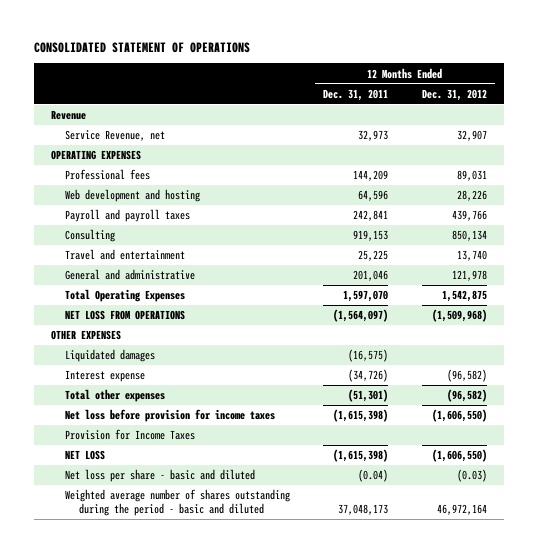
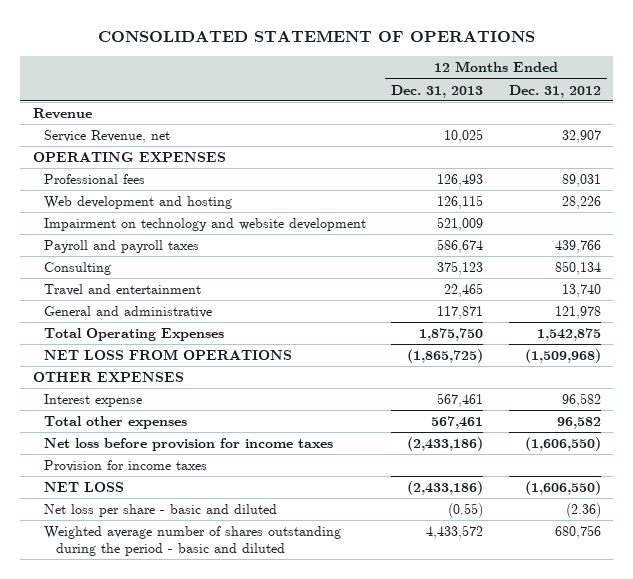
[323,88,389,101] Dec. 31, 2011 -> none
none -> [391,84,484,98] Dec. 31, 2013
none -> [44,218,367,232] Impairment on technology and website development
[64,349,155,363] Liquidated damages -> none
[447,369,488,383] (96,582) -> [561,393,601,408] 96,582
[447,389,488,403] (96,582) -> [556,417,601,430] 96,582
[64,429,195,441] Provision for Income Taxes -> [44,460,208,473] Provision for income taxes
[457,469,488,483] (0.03) -> [565,503,601,519] (2.36)
[437,503,488,515] 46,972,164 -> [554,525,601,540] 680,756

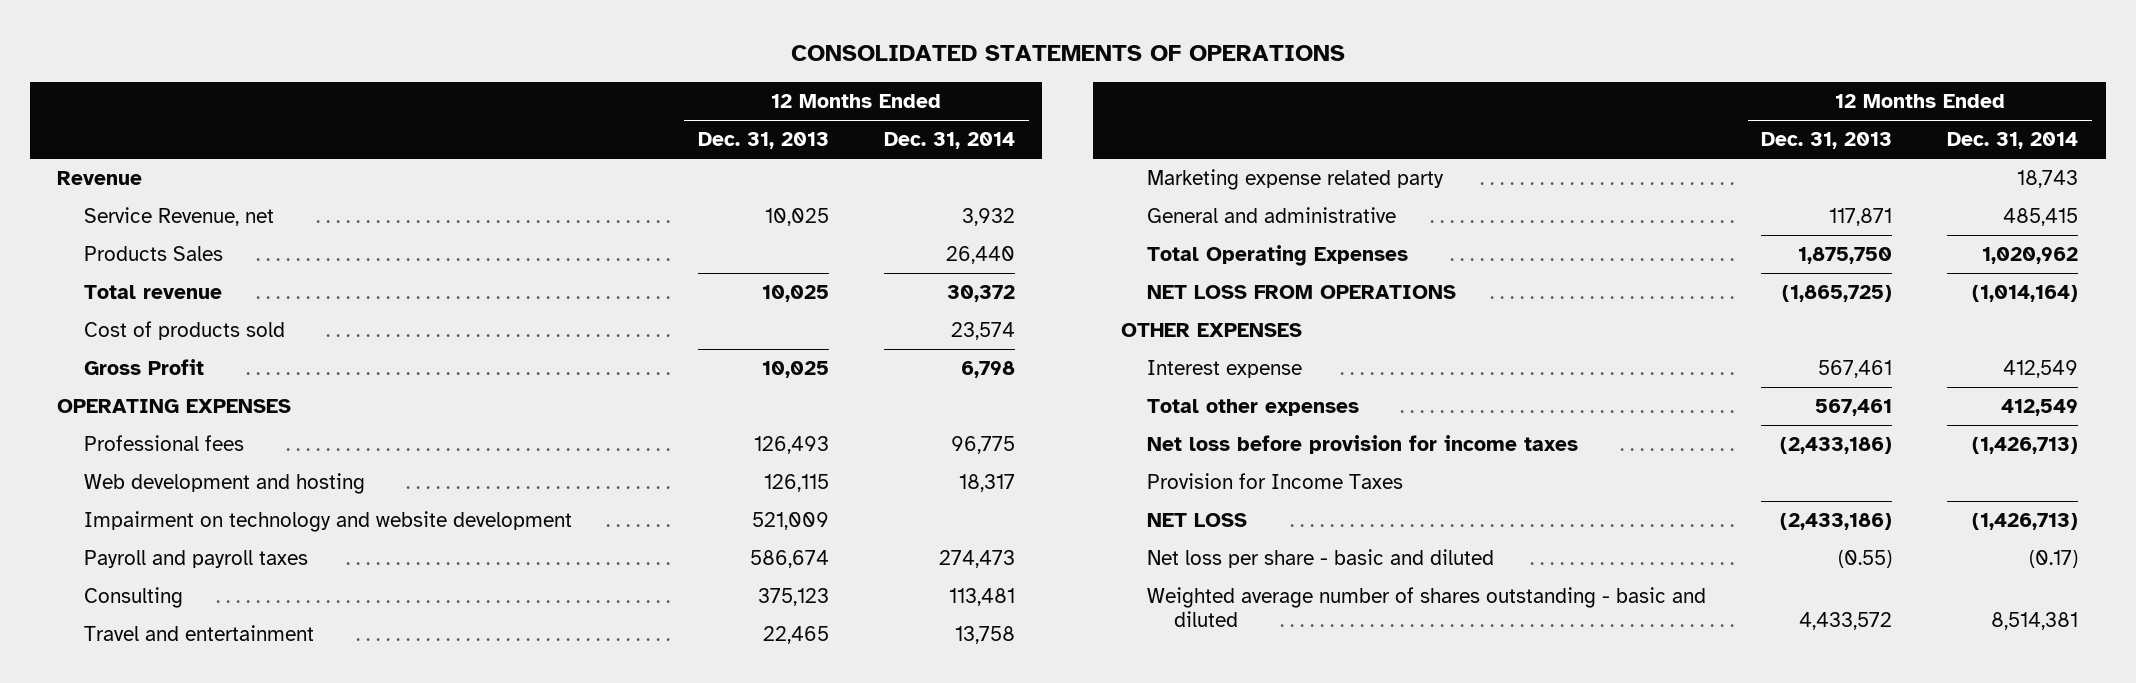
[97,29,535,42] CONSOLIDATED STATEMENT OF OPERATIONS -> [790,45,1345,62] CONSOLIDATED STATEMENTS OF OPERATIONS
[508,84,601,98] Dec. 31, 2012 -> none
none -> [883,132,1015,150] Dec. 31, 2014
none -> [83,246,223,262] Products Sales
none -> [83,285,222,300] Total revenue
none -> [83,321,285,341] Cost of products sold
none -> [83,359,204,376] Gross Profit
none -> [1147,169,1445,191] Marketing expense related party
[44,460,208,473] Provision for income taxes -> [1147,473,1404,490] Provision for Income Taxes
[44,526,342,556] Weighted average number of shares outstanding during the period - basic and diluted -> [1147,587,1707,627] Weighted average number of shares outstanding - basic and diluted

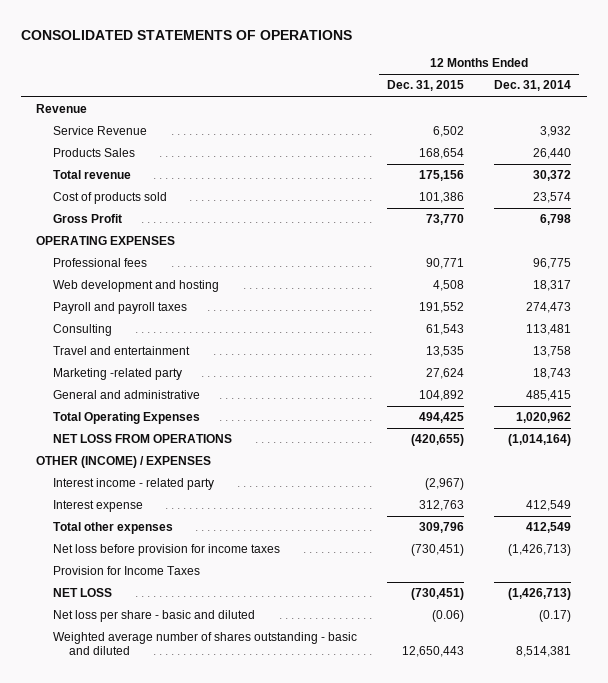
[697,132,829,150] Dec. 31, 2013 -> none
none -> [387,80,465,92] Dec. 31, 2015
[83,207,274,227] Service Revenue, net -> [52,126,147,136] Service Revenue
[83,511,572,533] Impairment on technology and website development -> none
[1147,169,1445,191] Marketing expense related party -> [52,368,182,381] Marketing -related party
[1120,323,1302,338] OTHER EXPENSES -> [36,456,212,469] OTHER (INCOME) / EXPENSES
none -> [52,478,214,491] Interest income - related party

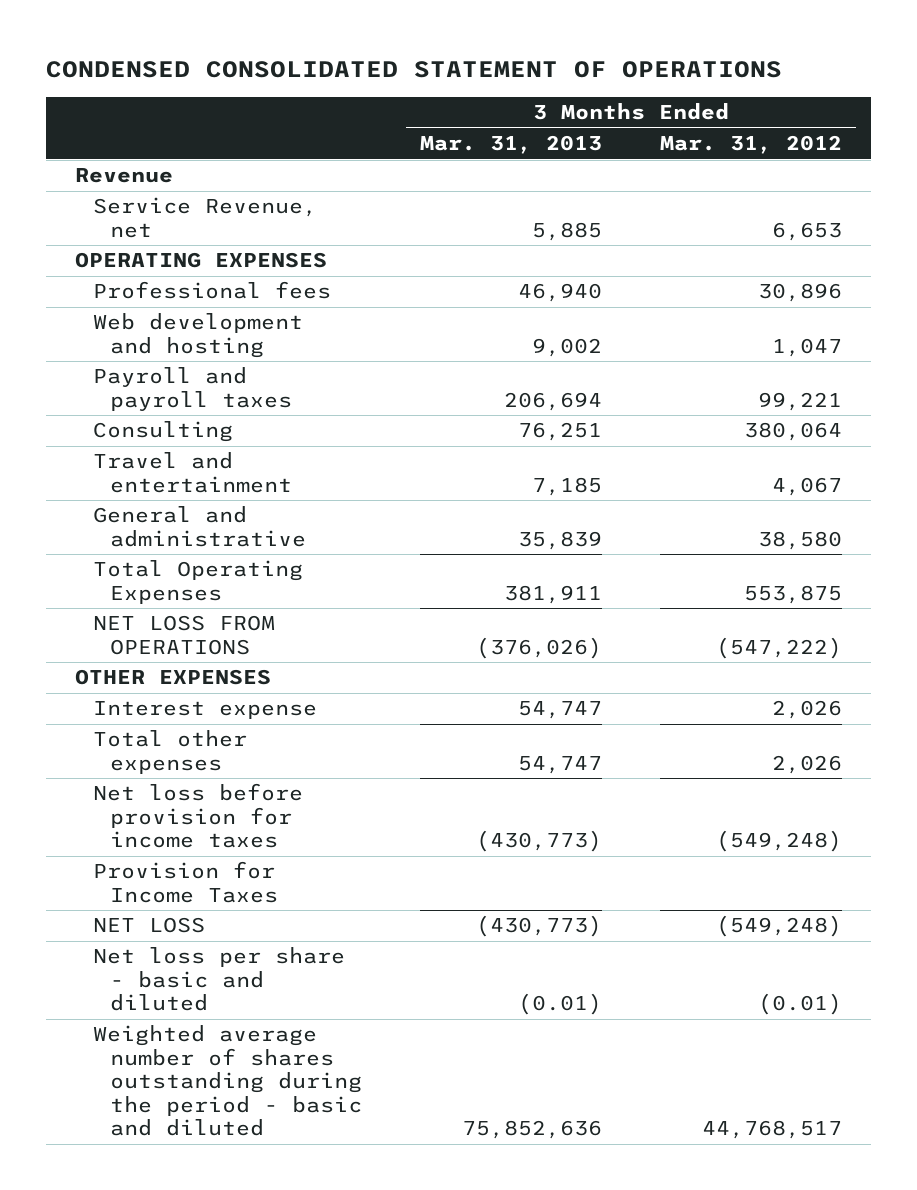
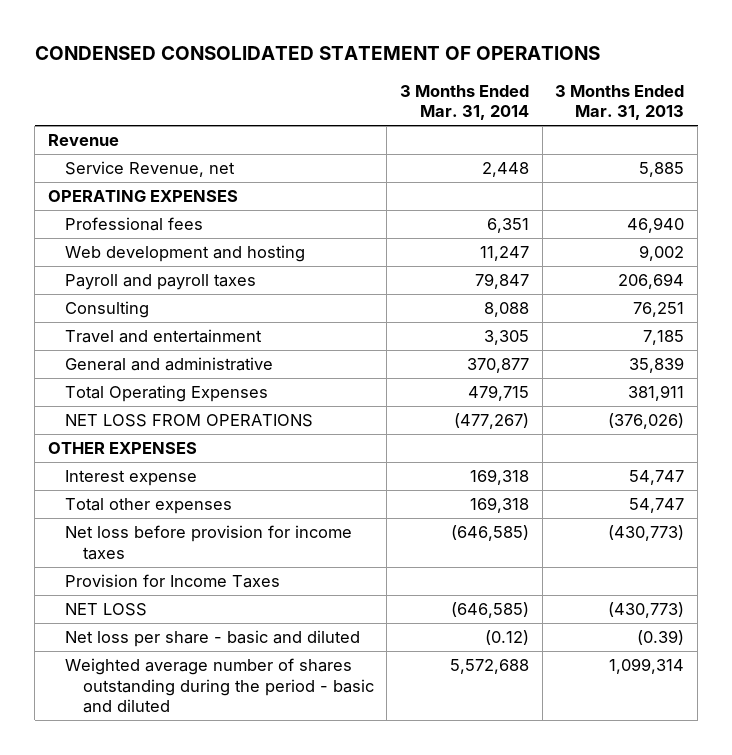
[660,134,843,154] Mar. 31, 2012 -> none
none -> [400,84,530,121] 3 Months Ended Mar. 31, 2014
[518,993,603,1016] (0.01) -> [637,629,685,645] (0.39)
[462,1120,603,1140] 75,852,636 -> [609,657,685,674] 1,099,314

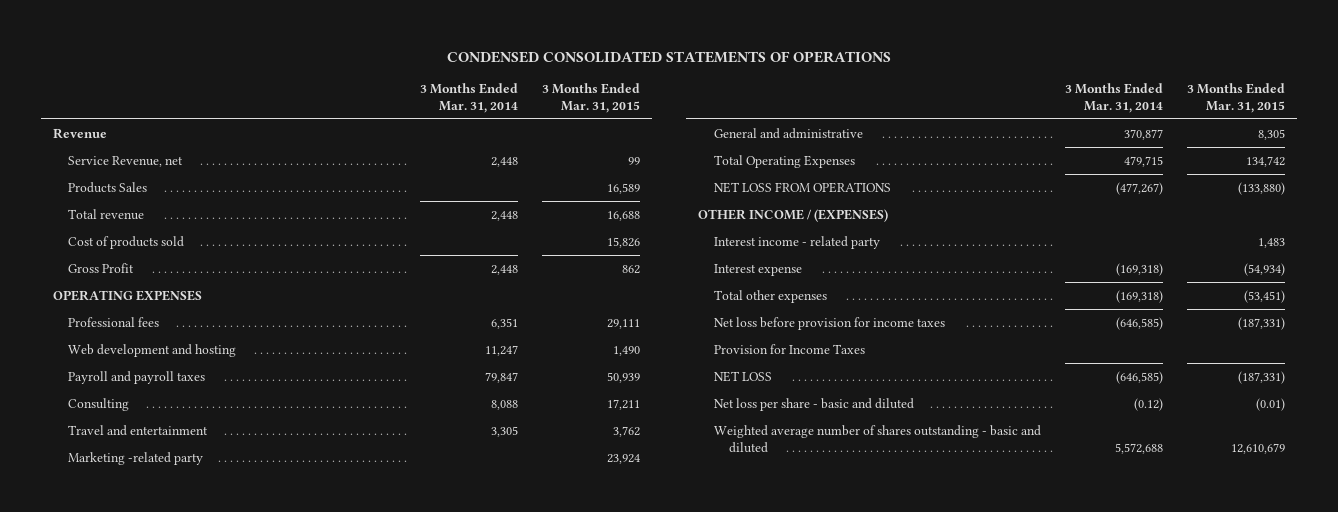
[34,46,600,61] CONDENSED CONSOLIDATED STATEMENT OF OPERATIONS -> [447,50,892,63] CONDENSED CONSOLIDATED STATEMENTS OF OPERATIONS
[555,84,685,121] 3 Months Ended Mar. 31, 2013 -> none
none -> [541,82,640,114] 3 Months Ended Mar. 31, 2015
none -> [68,181,148,193] Products Sales
none -> [68,208,145,220] Total revenue
none -> [68,235,185,249] Cost of products sold
none -> [68,262,135,273] Gross Profit
none -> [68,451,204,465] Marketing -related party
[47,441,197,454] OTHER EXPENSES -> [698,208,889,222] OTHER INCOME / (EXPENSES)
none -> [713,235,880,249] Interest income - related party
[470,468,530,485] 169,318 -> [1115,262,1163,276] (169,318)
[470,496,530,513] 169,318 -> [1115,289,1163,303] (169,318)
[65,657,374,714] Weighted average number of shares outstanding during the period - basic and diluted -> [713,424,1041,454] Weighted average number of shares outstanding - basic and diluted

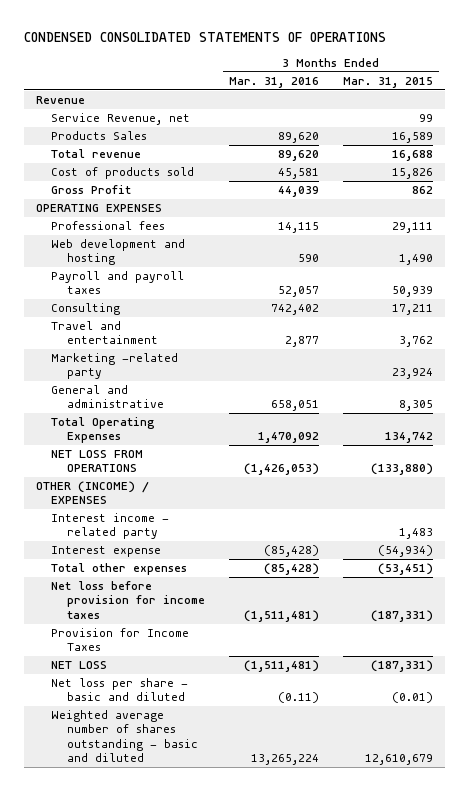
[419,82,518,114] 3 Months Ended Mar. 31, 2014 -> none
none -> [228,76,319,88] Mar. 31, 2016
[698,208,889,222] OTHER INCOME / (EXPENSES) -> [35,480,149,505] OTHER (INCOME) / EXPENSES

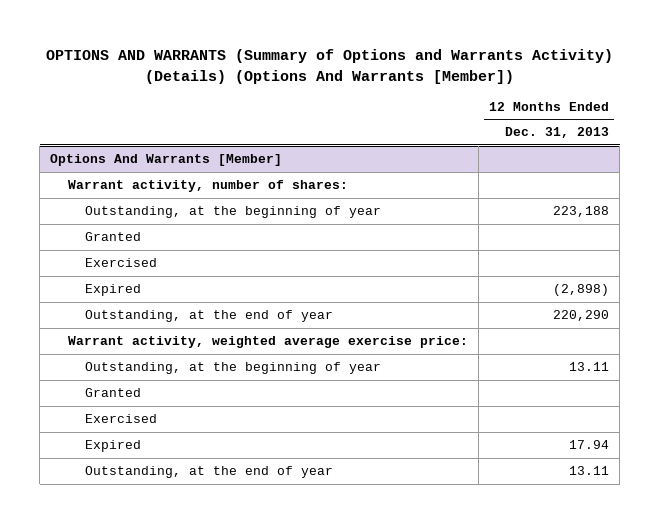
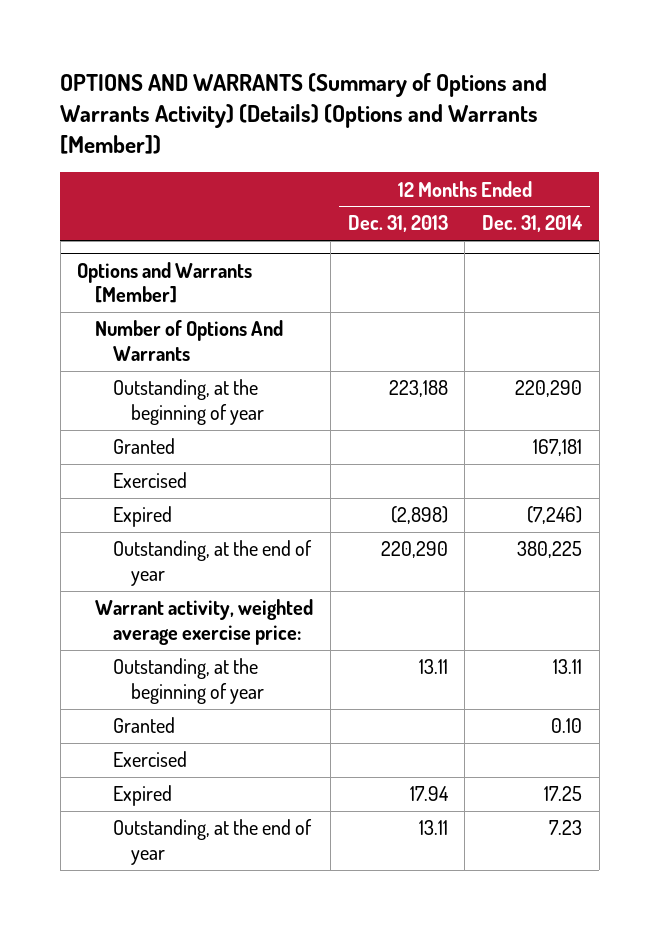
[45,49,613,84] OPTIONS AND WARRANTS (Summary of Options and Warrants Activity) (Details) (Options And Warrants [Member]) -> [60,73,548,154] OPTIONS AND WARRANTS (Summary of Options and Warrants Activity) (Details) (Options and Warrants [Member])
none -> [481,215,583,233] Dec. 31, 2014
[50,154,283,167] Options And Warrants [Member] -> [77,261,253,304] Options and Warrants [Member]
[67,180,348,193] Warrant activity, number of shares: -> [95,320,284,361] Number of Options And Warrants

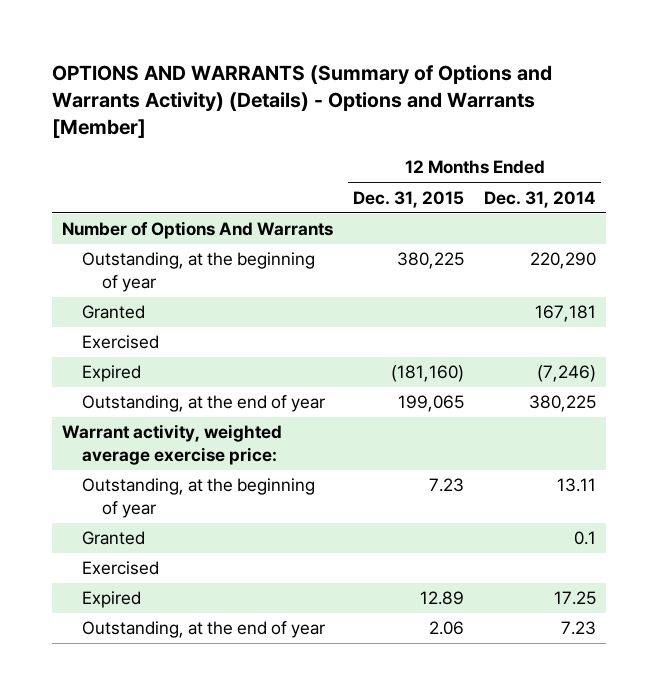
[60,73,548,154] OPTIONS AND WARRANTS (Summary of Options and Warrants Activity) (Details) (Options and Warrants [Member]) -> [52,64,553,139] OPTIONS AND WARRANTS (Summary of Options and Warrants Activity) (Details) - Options and Warrants [Member]
[347,215,448,233] Dec. 31, 2013 -> none
none -> [353,190,465,208] Dec. 31, 2015
[77,261,253,304] Options and Warrants [Member] -> none
[550,718,582,734] 0.10 -> [574,531,597,546] 0.1

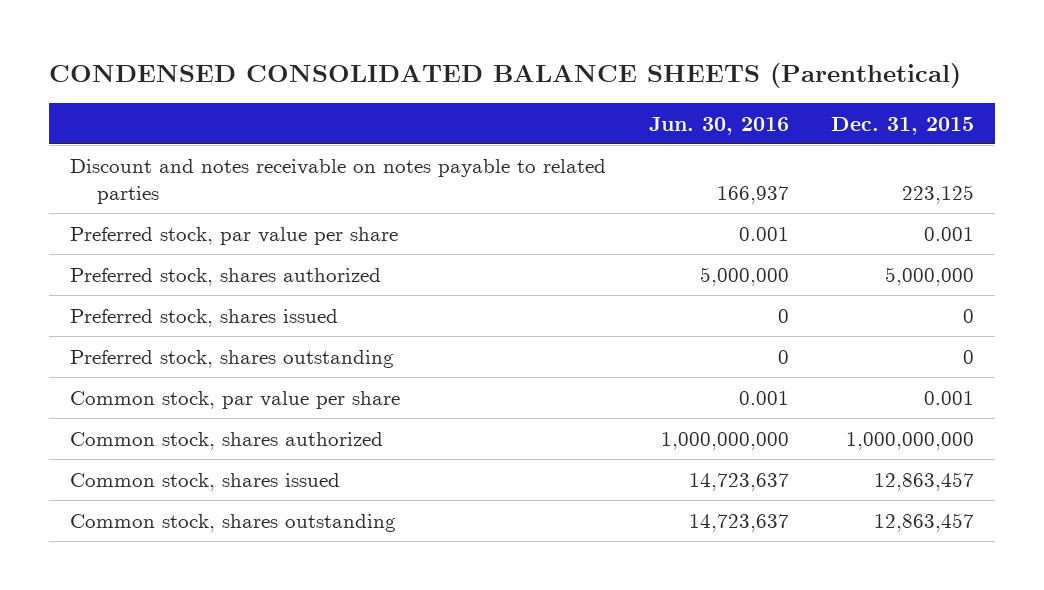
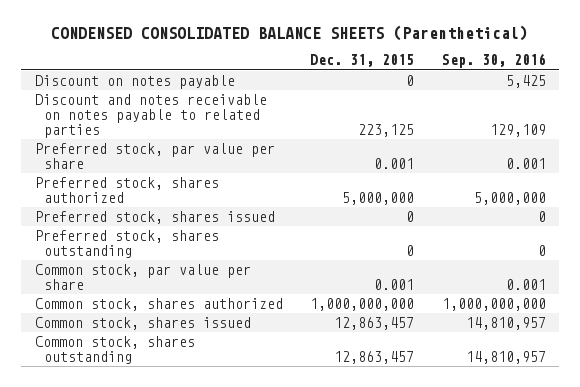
[648,116,789,135] Jun. 30, 2016 -> none
none -> [441,53,546,69] Sep. 30, 2016
none -> [34,74,235,89] Discount on notes payable

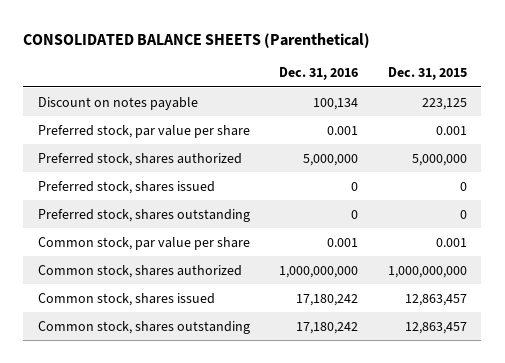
[51,24,529,41] CONDENSED CONSOLIDATED BALANCE SHEETS (Parenthetical) -> [23,32,371,48] CONSOLIDATED BALANCE SHEETS (Parenthetical)
[441,53,546,69] Sep. 30, 2016 -> none
none -> [279,67,359,81] Dec. 31, 2016
[34,93,267,138] Discount and notes receivable on notes payable to related parties -> none
[406,74,415,86] 0 -> [421,97,467,110] 223,125

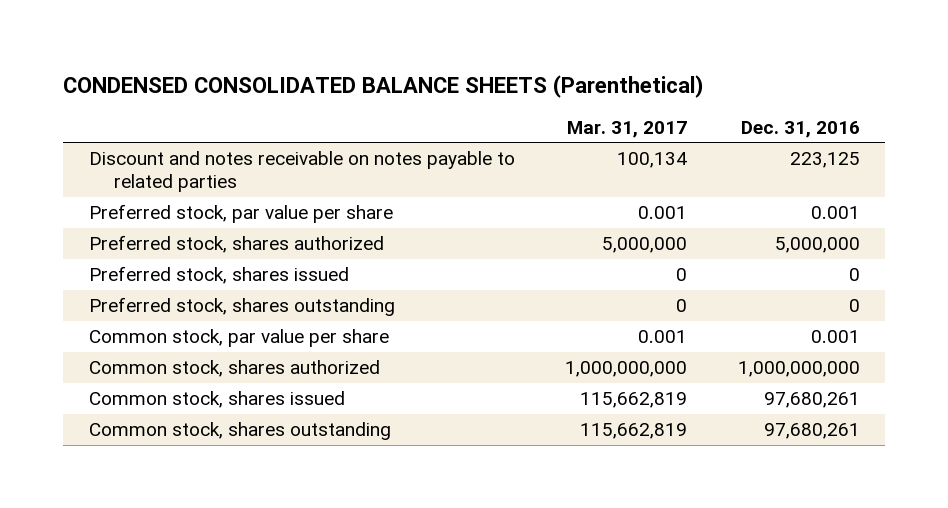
[23,32,371,48] CONSOLIDATED BALANCE SHEETS (Parenthetical) -> [63,74,705,98] CONDENSED CONSOLIDATED BALANCE SHEETS (Parenthetical)
[387,67,467,81] Dec. 31, 2015 -> none
none -> [567,120,688,138] Mar. 31, 2017
[38,96,199,110] Discount on notes payable -> none
none -> [88,151,515,193] Discount and notes receivable on notes payable to related parties
[296,293,359,306] 17,180,242 -> [763,392,860,409] 97,680,261
[296,321,359,334] 17,180,242 -> [763,423,860,440] 97,680,261

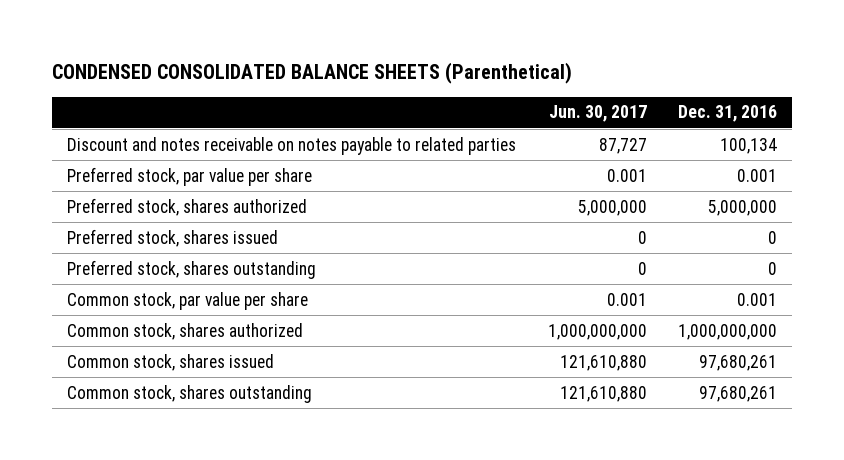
[567,120,688,138] Mar. 31, 2017 -> none
none -> [548,105,647,123] Jun. 30, 2017
[789,152,860,169] 223,125 -> [719,137,777,154] 100,134

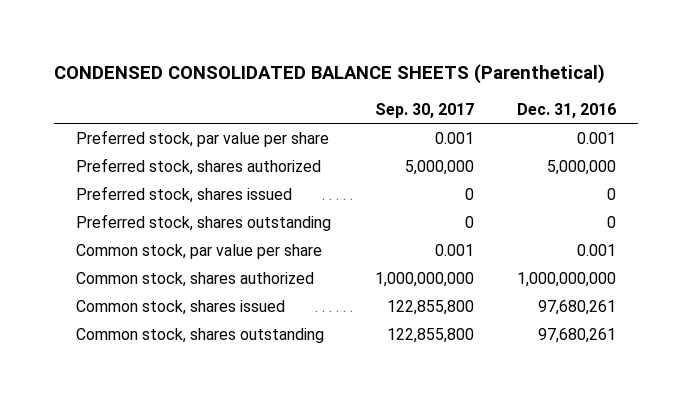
[548,105,647,123] Jun. 30, 2017 -> none
none -> [374,102,474,118] Sep. 30, 2017
[67,136,517,155] Discount and notes receivable on notes payable to related parties -> none

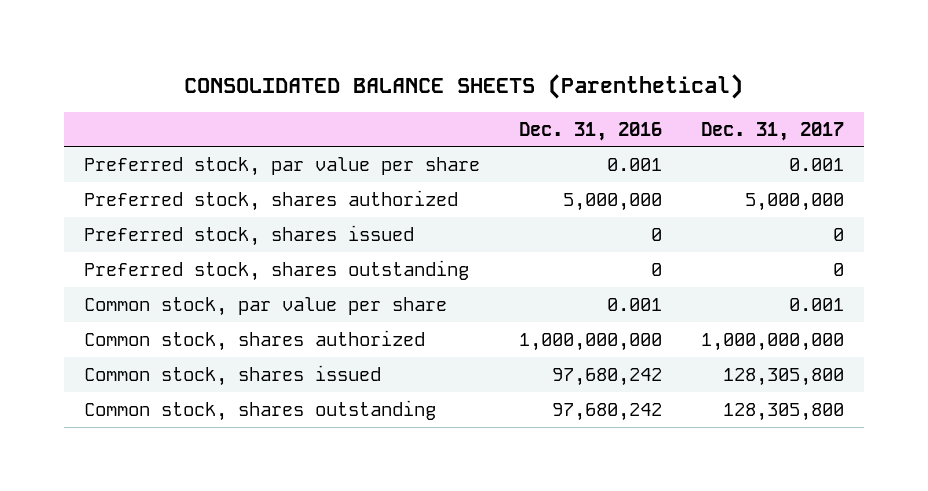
[54,64,606,85] CONDENSED CONSOLIDATED BALANCE SHEETS (Parenthetical) -> [184,74,744,100] CONSOLIDATED BALANCE SHEETS (Parenthetical)
[374,102,474,118] Sep. 30, 2017 -> none
none -> [701,121,845,141] Dec. 31, 2017
[538,299,617,315] 97,680,261 -> [552,367,663,386] 97,680,242
[538,327,617,343] 97,680,261 -> [552,402,663,421] 97,680,242

